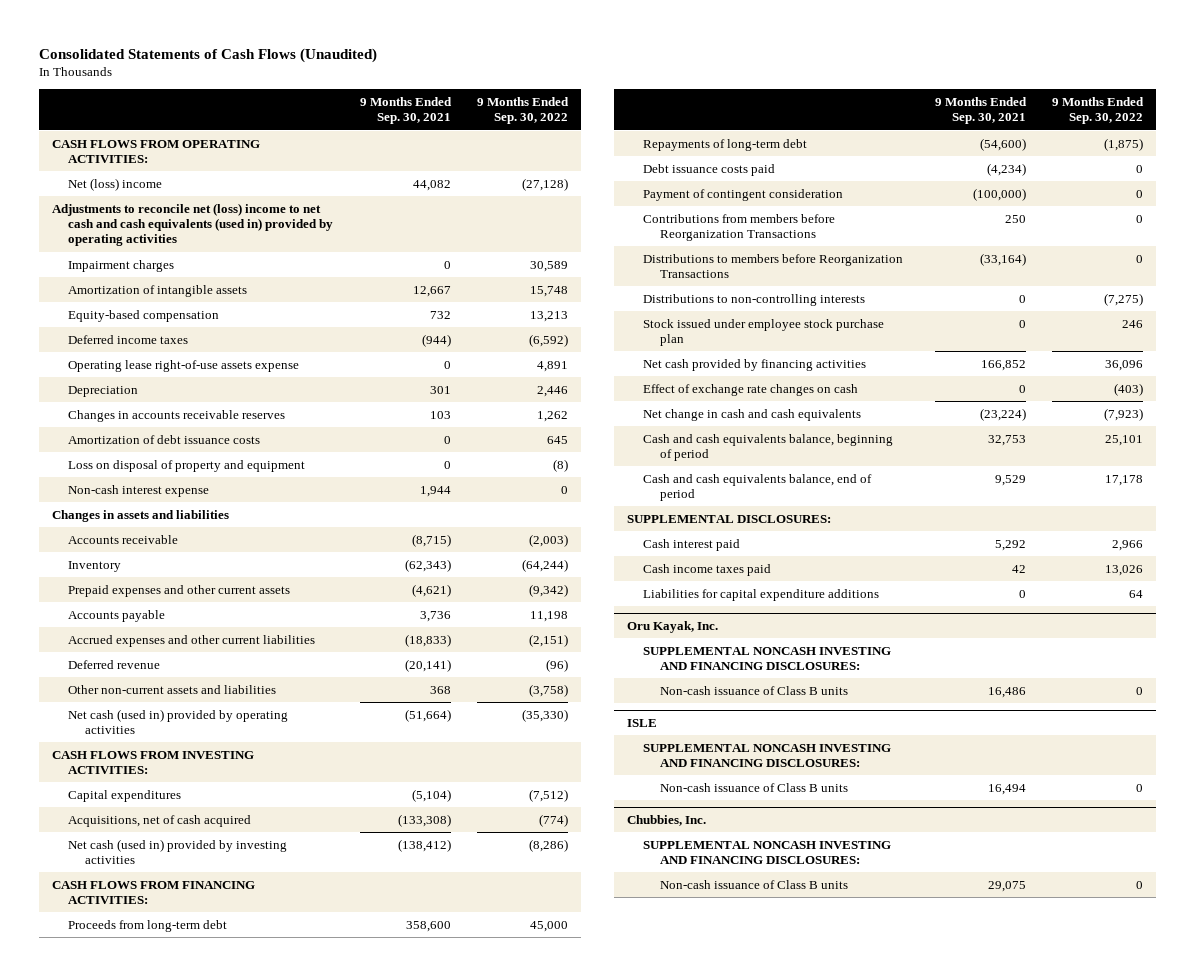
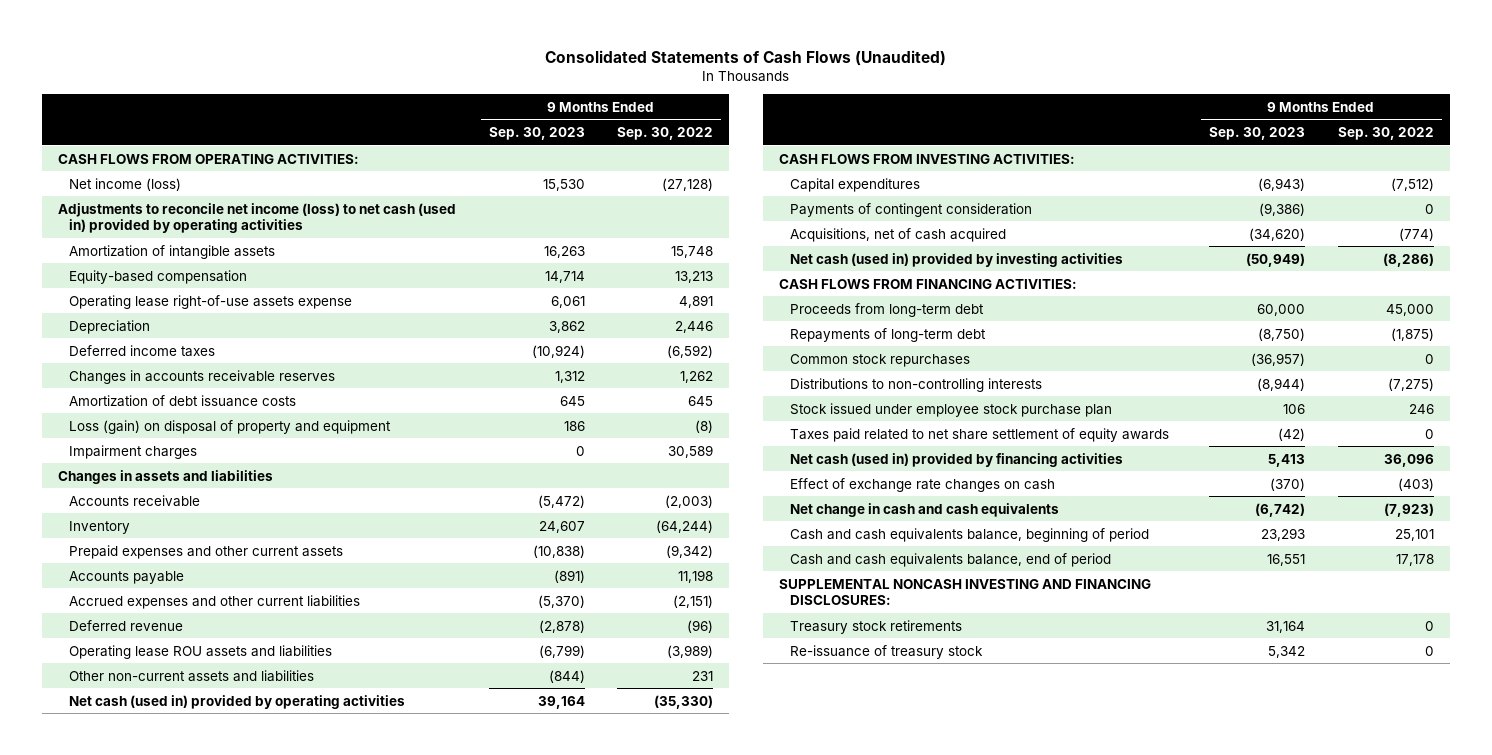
[359,97,452,125] 9 Months Ended Sep. 30, 2021 -> none
none -> [488,126,585,140] Sep. 30, 2023
[68,177,163,191] Net (loss) income -> [69,177,182,191] Net income (loss)
[51,202,334,247] Adjustments to reconcile net (loss) income to net cash and cash equivalents (used in) provided by operating activities -> [58,202,457,234] Adjustments to reconcile net income (loss) to net cash (used in) provided by operating activities
[68,334,189,344] Deferred income taxes -> [69,344,216,357] Deferred income taxes
[68,484,210,497] Non-cash interest expense -> none
[68,459,306,472] Loss on disposal of property and equipment -> [69,419,392,434] Loss (gain) on disposal of property and equipment
[68,259,175,272] Impairment charges -> [69,444,198,459] Impairment charges
none -> [69,644,333,659] Operating lease ROU assets and liabilities
[528,683,568,697] (3,758) -> [692,670,714,681] 231
none -> [789,202,1032,217] Payments of contingent consideration
[643,163,776,176] Debt issuance costs paid -> none
[643,188,844,201] Payment of contingent consideration -> none
[643,213,836,242] Contributions from members before Reorganization Transactions -> none
[643,253,904,279] Distributions to members before Reorganization Transactions -> none
none -> [789,353,970,367] Common stock repurchases
none -> [789,427,1169,442] Taxes paid related to net share settlement of equity awards
[643,358,867,371] Net cash provided by financing activities -> [789,452,1123,467] Net cash (used in) provided by financing activities
[626,514,831,523] SUPPLEMENTAL DISCLOSURES: -> none
[643,538,741,551] Cash interest paid -> none
[643,563,772,576] Cash income taxes paid -> none
[643,588,880,601] Liabilities for capital expenditure additions -> none
[626,621,718,634] Oru Kayak, Inc. -> none
[660,685,849,695] Non-cash issuance of Class B units -> none
[626,719,657,728] ISLE -> none
[643,743,892,768] SUPPLEMENTAL NONCASH INVESTING AND FINANCING DISCLOSURES: -> none
[660,782,849,792] Non-cash issuance of Class B units -> none
[626,815,706,827] Chubbies, Inc. -> none
[643,840,892,865] SUPPLEMENTAL NONCASH INVESTING AND FINANCING DISCLOSURES: -> none
[660,879,849,889] Non-cash issuance of Class B units -> none
none -> [789,619,962,634] Treasury stock retirements
none -> [789,644,983,659] Re-issuance of treasury stock

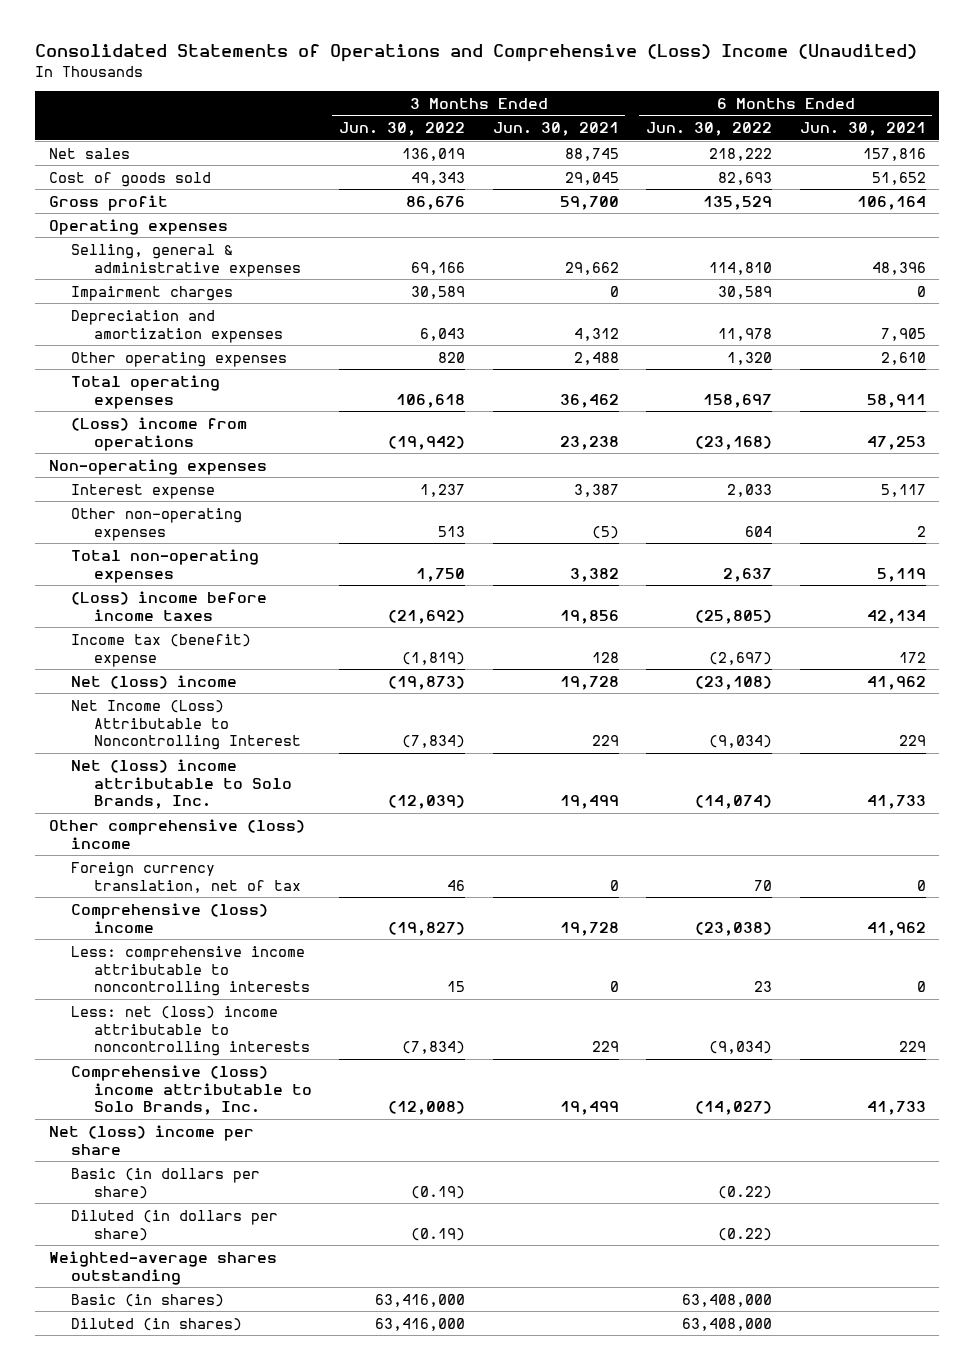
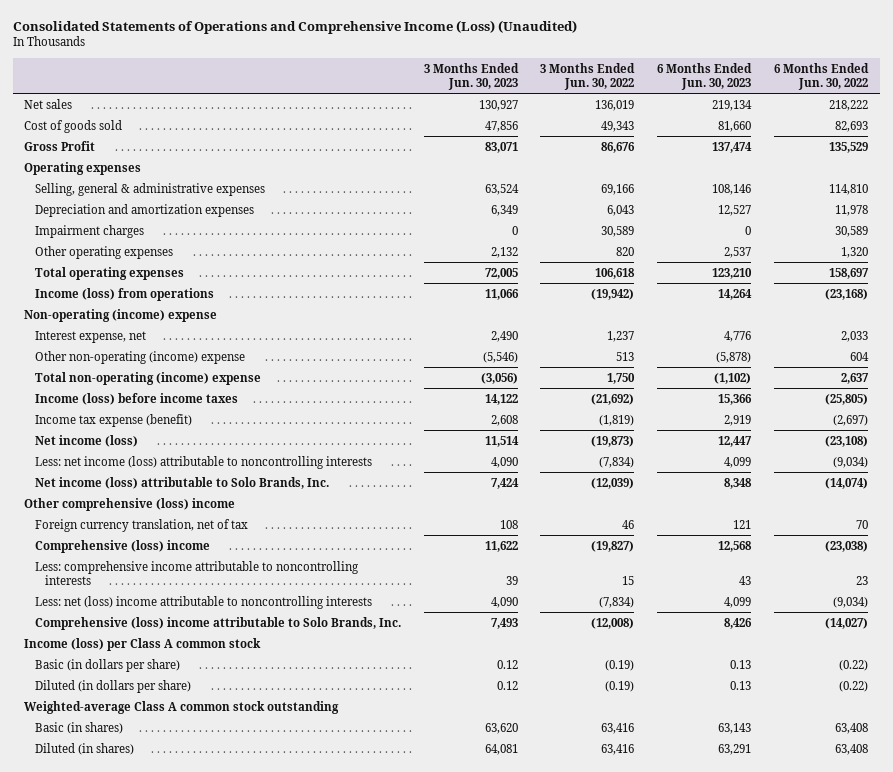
[34,44,917,63] Consolidated Statements of Operations and Comprehensive (Loss) Income (Unaudited) -> [13,19,578,34] Consolidated Statements of Operations and Comprehensive Income (Loss) (Unaudited)
[492,121,619,136] Jun. 30, 2021 -> none
[799,121,926,136] Jun. 30, 2021 -> none
none -> [423,62,519,90] 3 Months Ended Jun. 30, 2023
none -> [657,62,753,90] 6 Months Ended Jun. 30, 2023
[48,194,168,211] Gross profit -> [24,140,96,151] Gross Profit
[71,285,234,301] Impairment charges -> [34,224,144,238] Impairment charges
[71,416,248,451] (Loss) income from operations -> [34,287,214,301] Income (loss) from operations
[48,458,267,475] Non-operating expenses -> [24,308,218,322] Non-operating (income) expense
[71,483,216,499] Interest expense -> [34,330,146,343] Interest expense, net
[71,507,243,541] Other non-operating expenses -> [34,350,245,364] Other non-operating (income) expense
[71,548,260,583] Total non-operating expenses -> [34,371,261,385] Total non-operating (income) expense
[71,590,268,621] (Loss) income before income taxes -> [34,392,238,405] Income (loss) before income taxes
[71,633,252,667] Income tax (benefit) expense -> [34,413,192,427] Income tax expense (benefit)
[71,674,238,689] Net (loss) income -> [34,434,138,447] Net income (loss)
[71,699,301,751] Net Income (Loss) Attributable to Noncontrolling Interest -> [34,455,372,469] Less: net income (loss) attributable to noncontrolling interests
[71,758,292,810] Net (loss) income attributable to Solo Brands, Inc. -> [34,476,329,489] Net income (loss) attributable to Solo Brands, Inc.
[48,1124,254,1155] Net (loss) income per share -> [24,637,262,651] Income (loss) per Class A common stock
[48,1250,277,1285] Weighted-average shares outstanding -> [24,700,340,714] Weighted-average Class A common stock outstanding
[375,1293,466,1307] 63,416,000 -> [601,722,635,734] 63,416
[682,1293,773,1307] 63,408,000 -> [835,722,869,734] 63,408
[375,1317,466,1331] 63,416,000 -> [601,743,635,755] 63,416
[682,1317,773,1331] 63,408,000 -> [835,743,869,755] 63,408

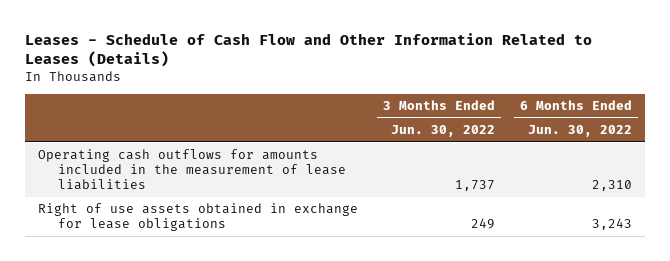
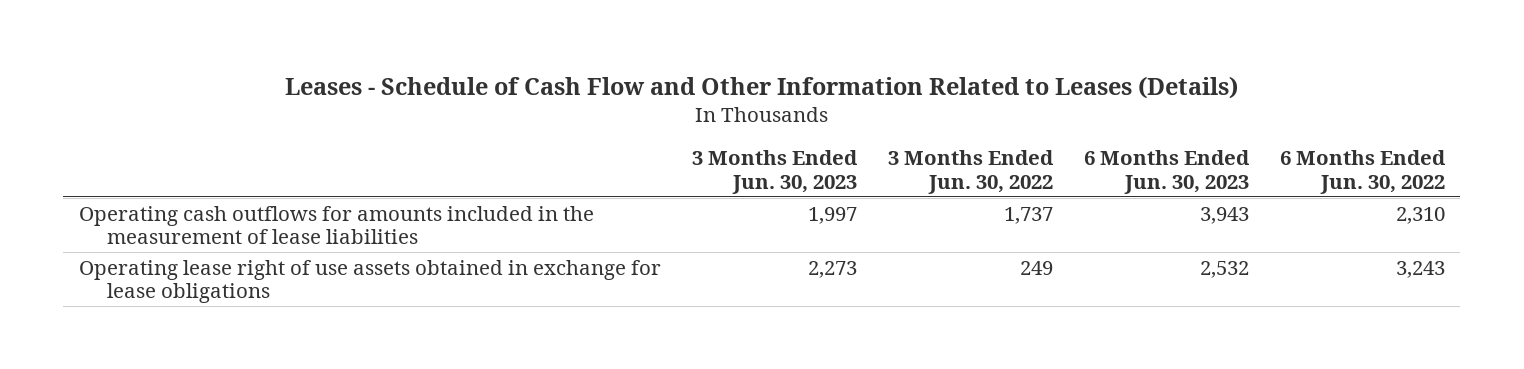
none -> [691,150,858,194] 3 Months Ended Jun. 30, 2023
none -> [1083,150,1250,194] 6 Months Ended Jun. 30, 2023
[37,203,358,232] Right of use assets obtained in exchange for lease obligations -> [78,259,661,304] Operating lease right of use assets obtained in exchange for lease obligations

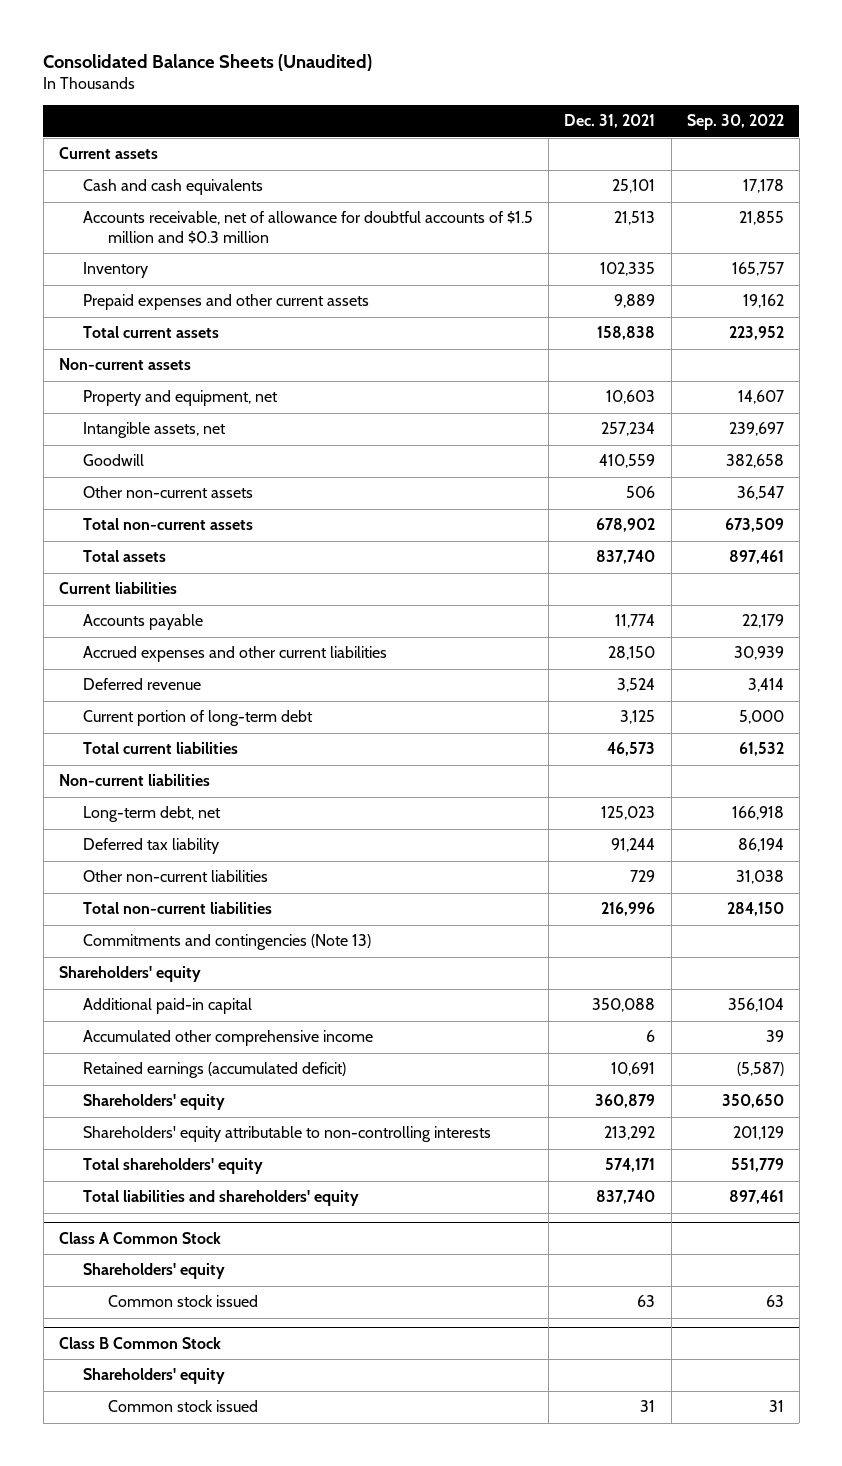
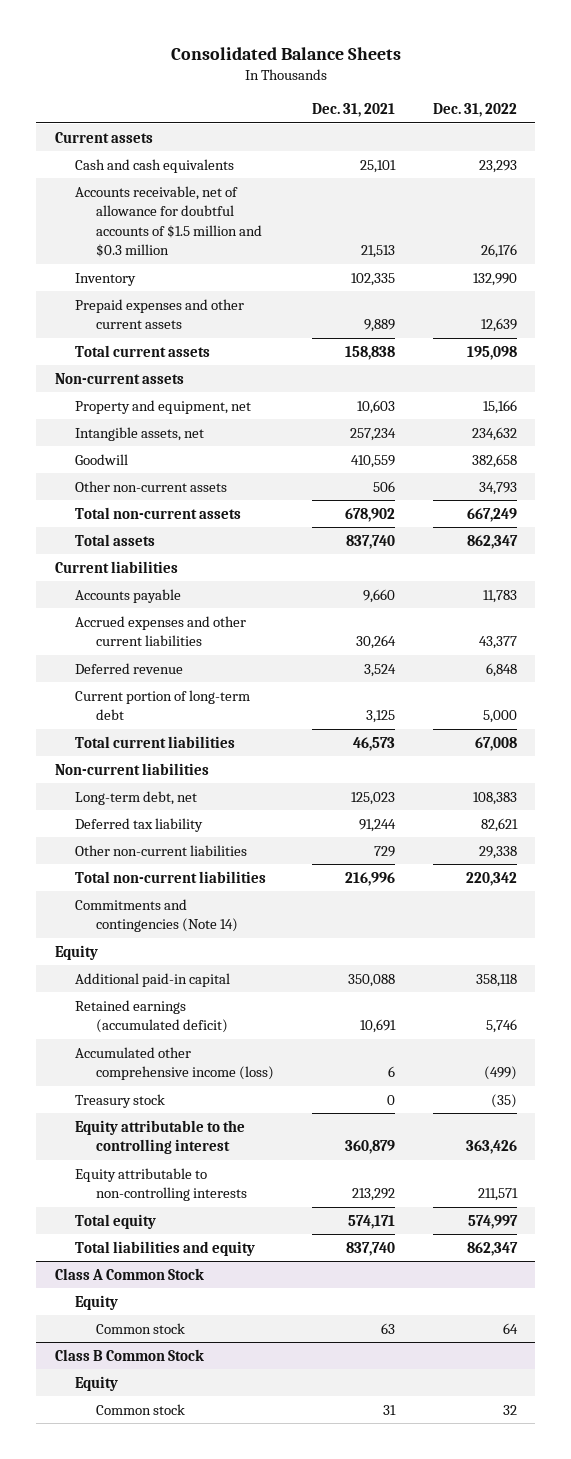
[43,53,373,71] Consolidated Balance Sheets (Unaudited) -> [170,46,401,60] Consolidated Balance Sheets
[686,114,784,131] Sep. 30, 2022 -> none
none -> [432,103,517,118] Dec. 31, 2022
[615,614,656,629] 11,774 -> [362,588,395,603] 9,660
[608,646,656,661] 28,150 -> [355,635,396,650] 30,264
[83,934,372,951] Commitments and contingencies (Note 13) -> [75,898,238,933] Commitments and contingencies (Note 14)
[58,966,201,983] Shareholders' equity -> [54,944,98,960] Equity
[83,1030,374,1047] Accumulated other comprehensive income -> none
none -> [75,1046,274,1081] Accumulated other comprehensive income (loss)
none -> [75,1093,166,1108] Treasury stock
[83,1094,226,1111] Shareholders' equity -> [75,1119,246,1155] Equity attributable to the controlling interest
[83,1126,492,1143] Shareholders' equity attributable to non-controlling interests -> [75,1167,247,1202] Equity attributable to non-controlling interests
[83,1158,264,1175] Total shareholders' equity -> [75,1213,157,1229] Total equity
[83,1190,360,1207] Total liabilities and shareholders' equity -> [75,1240,256,1256] Total liabilities and equity
[83,1263,226,1280] Shareholders' equity -> [75,1294,119,1310] Equity
[107,1295,258,1308] Common stock issued -> [95,1322,185,1334] Common stock
[83,1368,226,1385] Shareholders' equity -> [75,1375,119,1391] Equity
[107,1400,258,1413] Common stock issued -> [95,1403,185,1415] Common stock

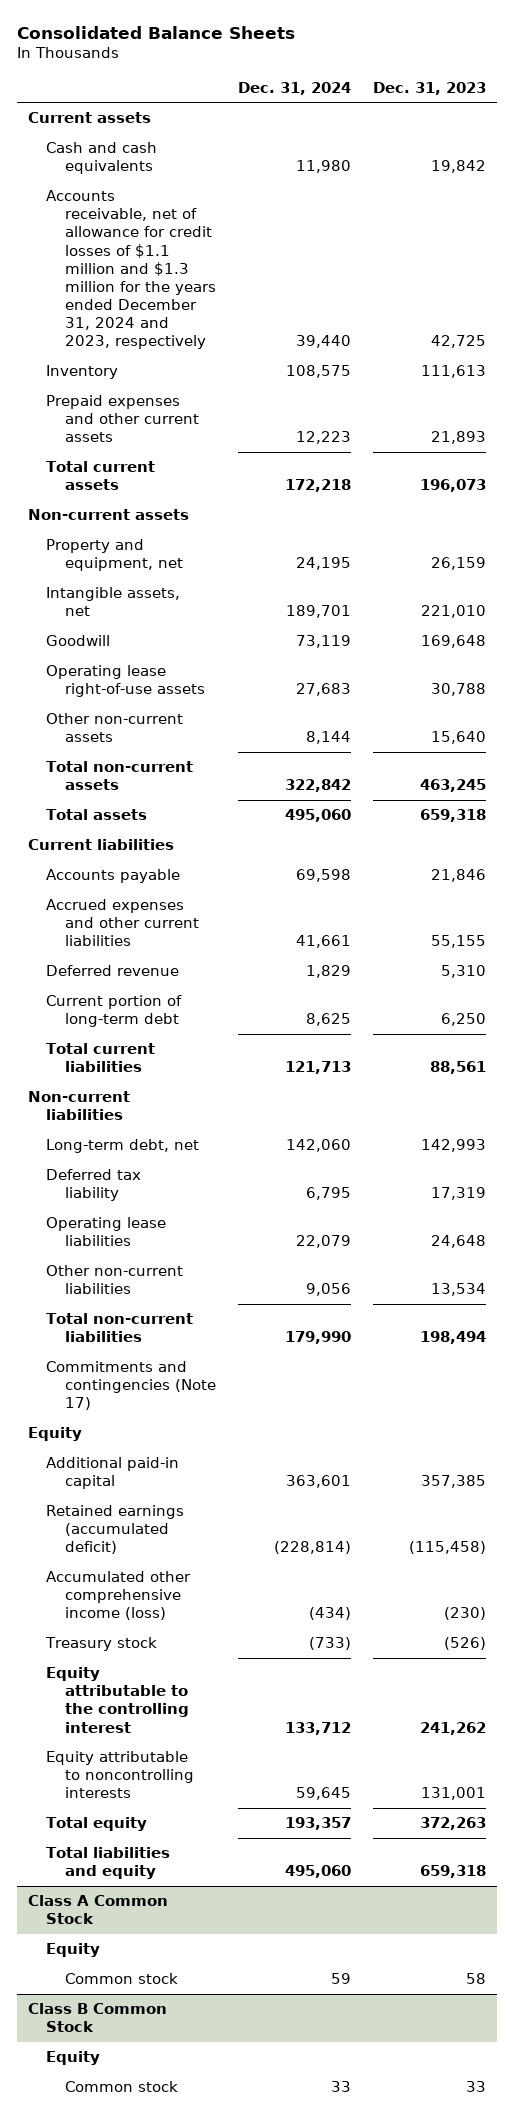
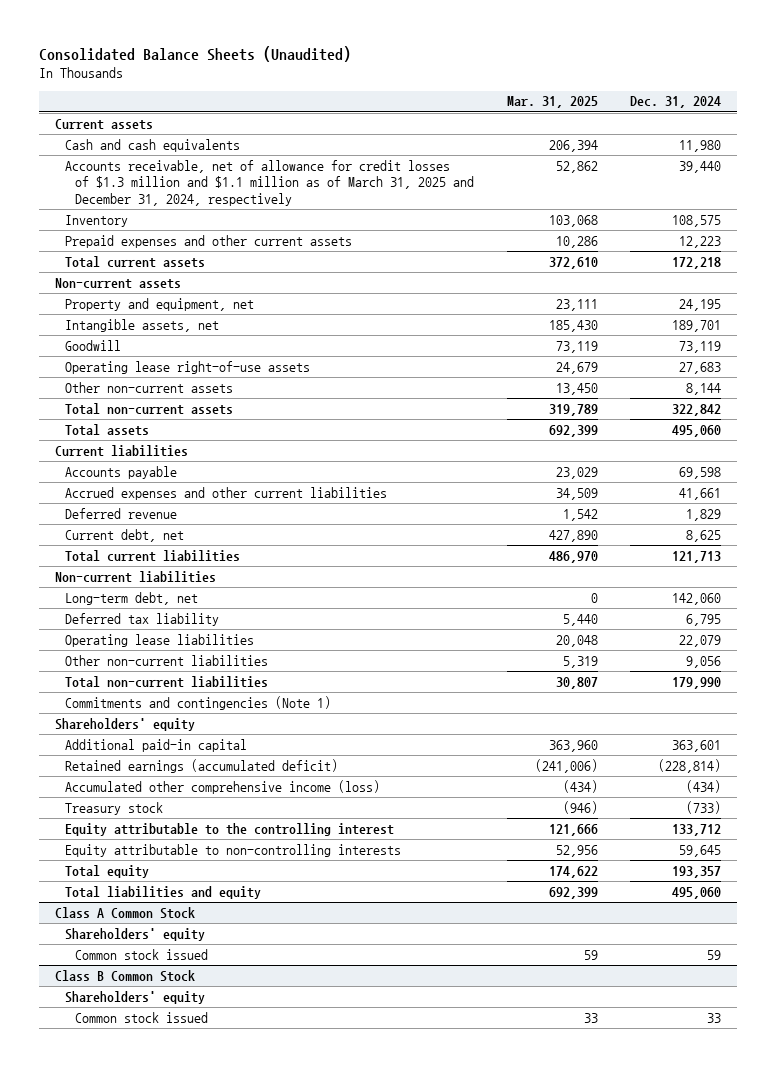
[16,25,295,39] Consolidated Balance Sheets -> [38,46,351,63] Consolidated Balance Sheets (Unaudited)
[373,81,487,95] Dec. 31, 2023 -> none
none -> [506,96,598,109] Mar. 31, 2025
[46,190,217,350] Accounts receivable, net of allowance for credit losses of $1.1 million and $1.3 million for the years ended December 31, 2024 and 2023, respectively -> [65,159,475,206] Accounts receivable, net of allowance for credit losses of $1.3 million and $1.1 million as of March 31, 2025 and December 31, 2024, respectively
[46,995,183,1028] Current portion of long-term debt -> [65,528,185,542] Current debt, net
[46,1361,217,1411] Commitments and contingencies (Note 17) -> [65,695,332,710] Commitments and contingencies (Note 1)
[27,1427,82,1442] Equity -> [54,717,195,731] Shareholders' equity
[46,1751,195,1799] Equity attributable to noncontrolling interests -> [65,843,402,857] Equity attributable to non-controlling interests
[46,1943,101,1958] Equity -> [65,927,206,941] Shareholders' equity
[65,1973,179,1985] Common stock -> [75,948,209,960] Common stock issued
[46,2051,101,2066] Equity -> [65,990,206,1004] Shareholders' equity
[65,2081,179,2093] Common stock -> [75,1011,209,1023] Common stock issued

